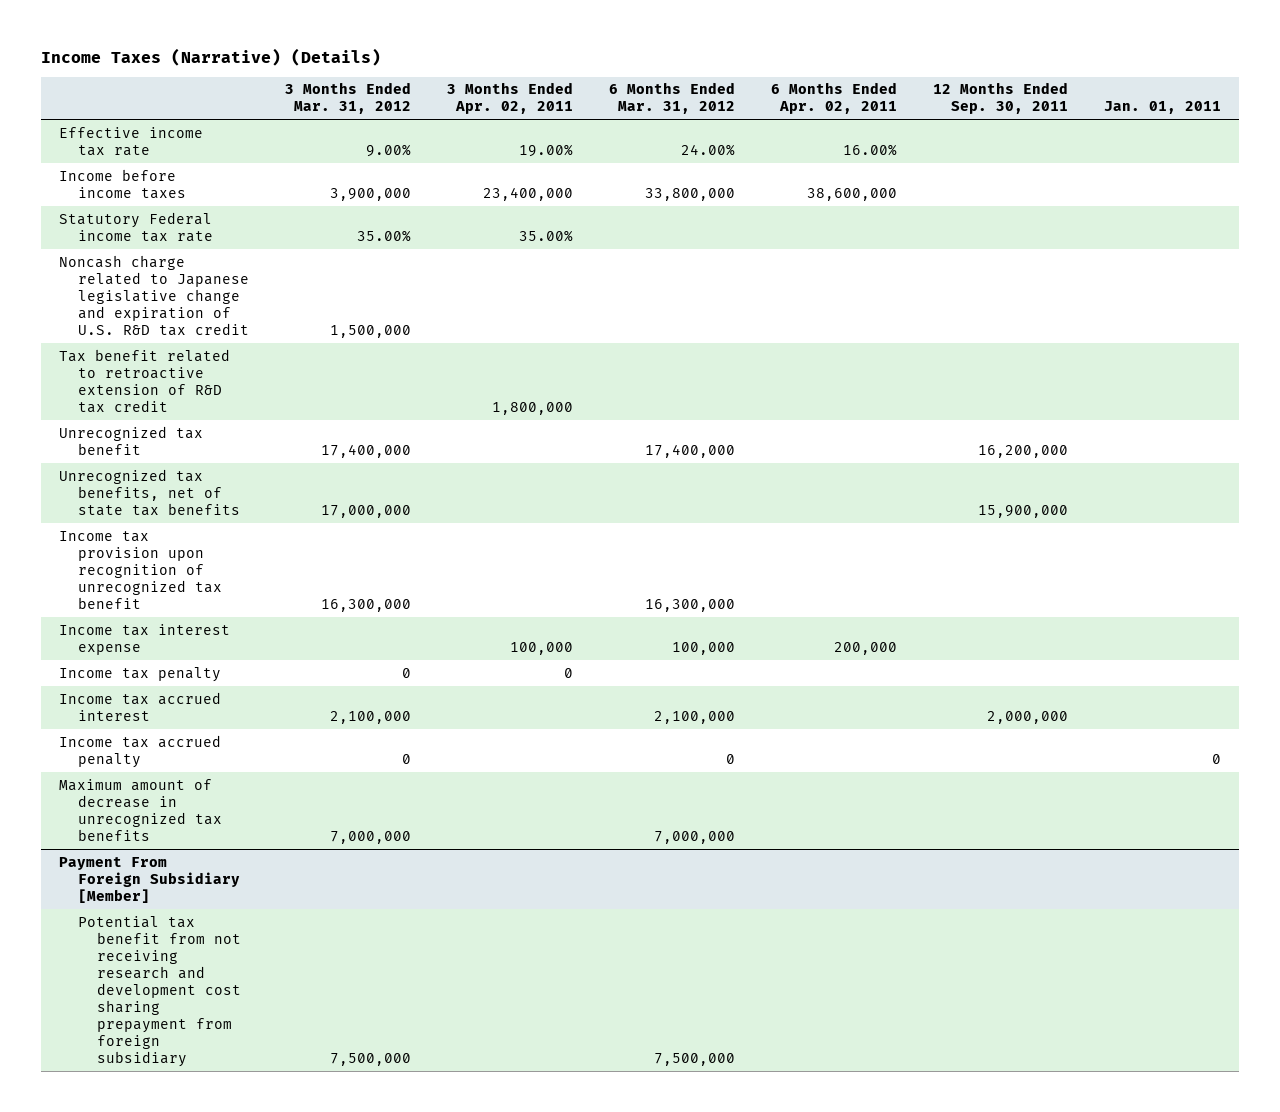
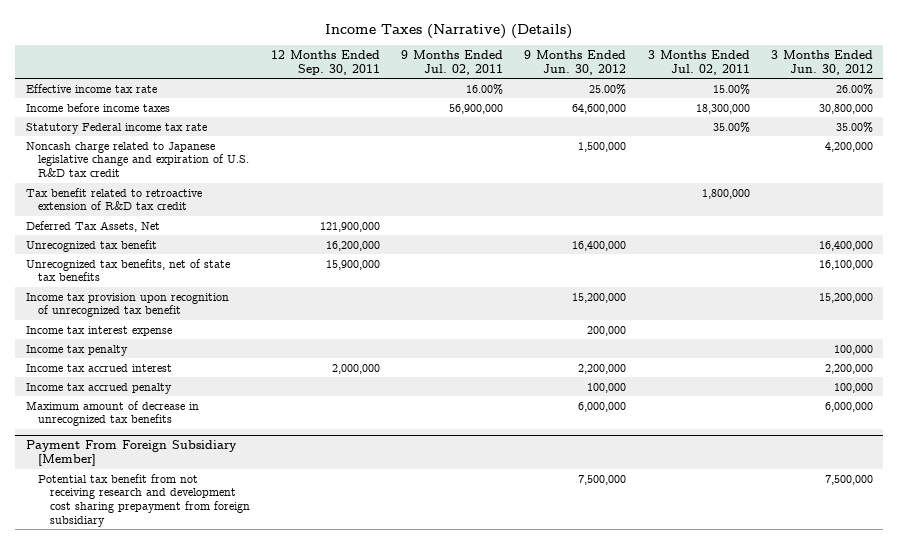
[284,82,411,115] 3 Months Ended Mar. 31, 2012 -> none
[446,82,573,115] 3 Months Ended Apr. 02, 2011 -> none
[608,82,735,115] 6 Months Ended Mar. 31, 2012 -> none
[770,82,897,115] 6 Months Ended Apr. 02, 2011 -> none
[1103,101,1221,115] Jan. 01, 2011 -> none
none -> [401,49,504,75] 9 Months Ended Jul. 02, 2011
none -> [524,49,627,75] 9 Months Ended Jun. 30, 2012
none -> [647,49,750,75] 3 Months Ended Jul. 02, 2011
none -> [770,49,873,75] 3 Months Ended Jun. 30, 2012
none -> [25,220,160,232] Deferred Tax Assets, Net

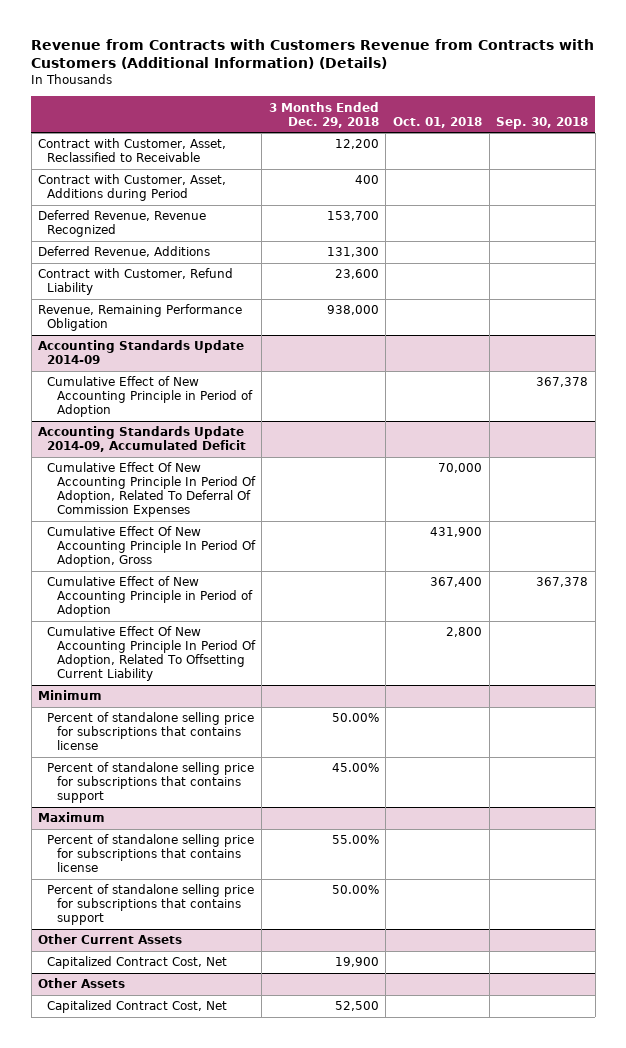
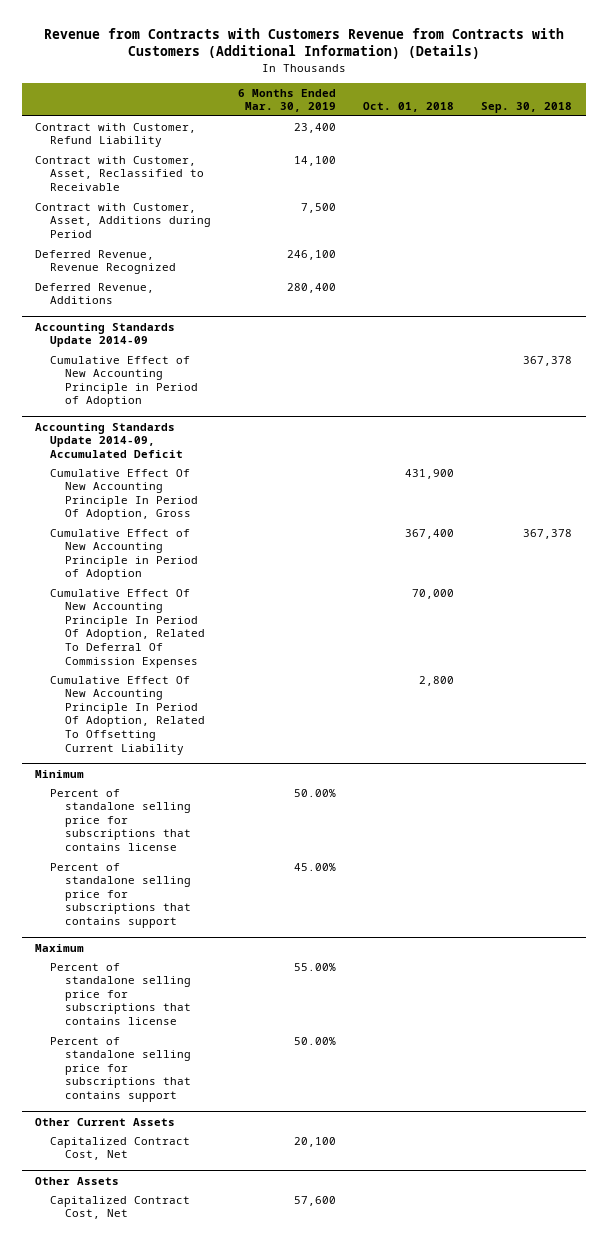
[268,101,379,128] 3 Months Ended Dec. 29, 2018 -> none
none -> [238,88,337,113] 6 Months Ended Mar. 30, 2019
[38,268,234,296] Contract with Customer, Refund Liability -> [35,122,197,148] Contract with Customer, Refund Liability
[38,304,243,332] Revenue, Remaining Performance Obligation -> none
[47,462,256,518] Cumulative Effect Of New Accounting Principle In Period Of Adoption, Related To Deferral Of Commission Expenses -> [50,588,206,668] Cumulative Effect Of New Accounting Principle In Period Of Adoption, Related To Deferral Of Commission Expenses

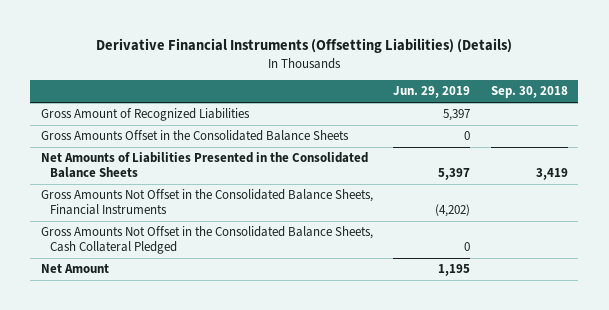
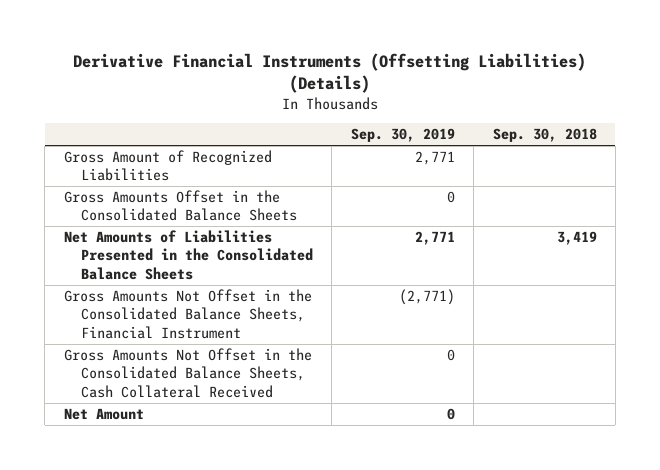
[393,86,471,99] Jun. 29, 2019 -> none
none -> [350,128,455,143] Sep. 30, 2019
[40,189,373,215] Gross Amounts Not Offset in the Consolidated Balance Sheets, Financial Instruments -> [63,289,312,339] Gross Amounts Not Offset in the Consolidated Balance Sheets, Financial Instrument
[40,226,373,254] Gross Amounts Not Offset in the Consolidated Balance Sheets, Cash Collateral Pledged -> [63,348,312,398] Gross Amounts Not Offset in the Consolidated Balance Sheets, Cash Collateral Received

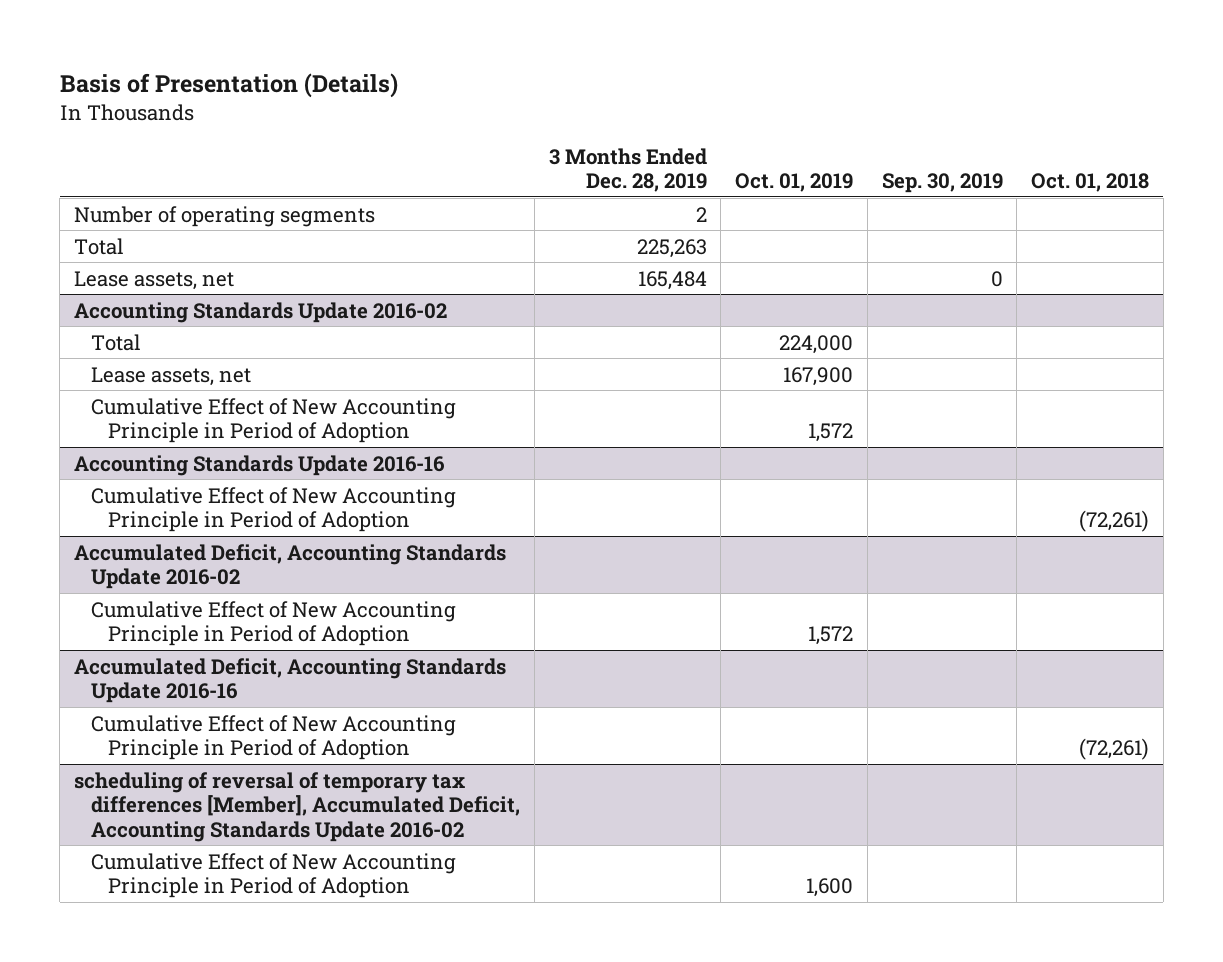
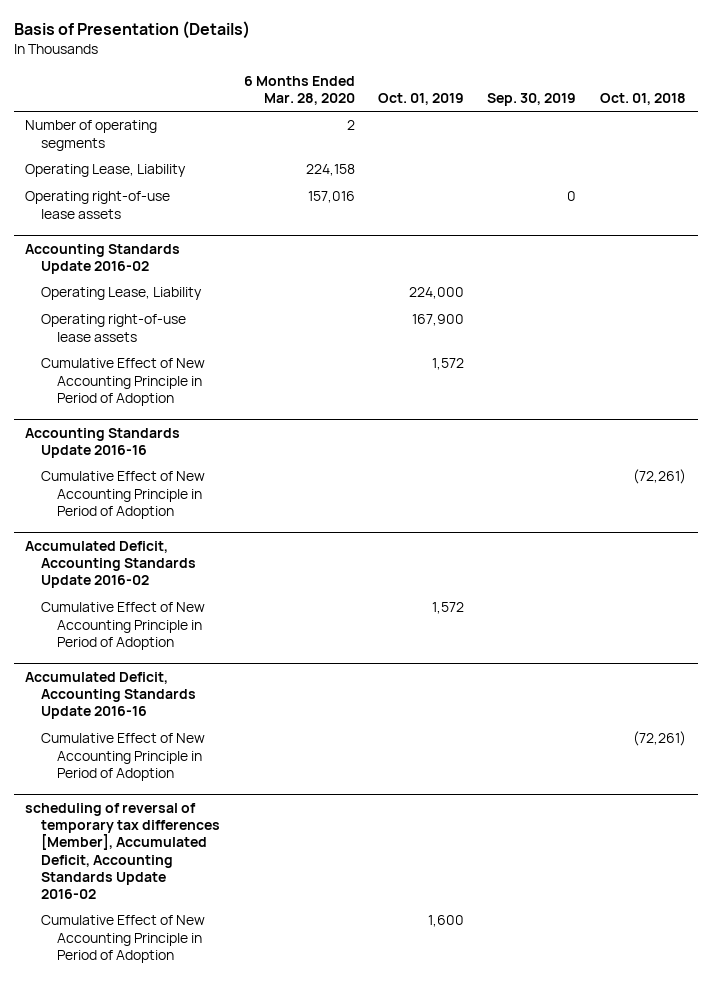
[548,147,707,193] 3 Months Ended Dec. 28, 2019 -> none
none -> [243,75,355,105] 6 Months Ended Mar. 28, 2020
[74,237,125,255] Total -> [25,164,187,178] Operating Lease, Liability
[74,270,235,290] Lease assets, net -> [25,191,171,219] Operating right-of-use lease assets
[91,333,142,351] Total -> [41,287,203,301] Operating Lease, Liability
[91,366,252,386] Lease assets, net -> [41,314,187,342] Operating right-of-use lease assets

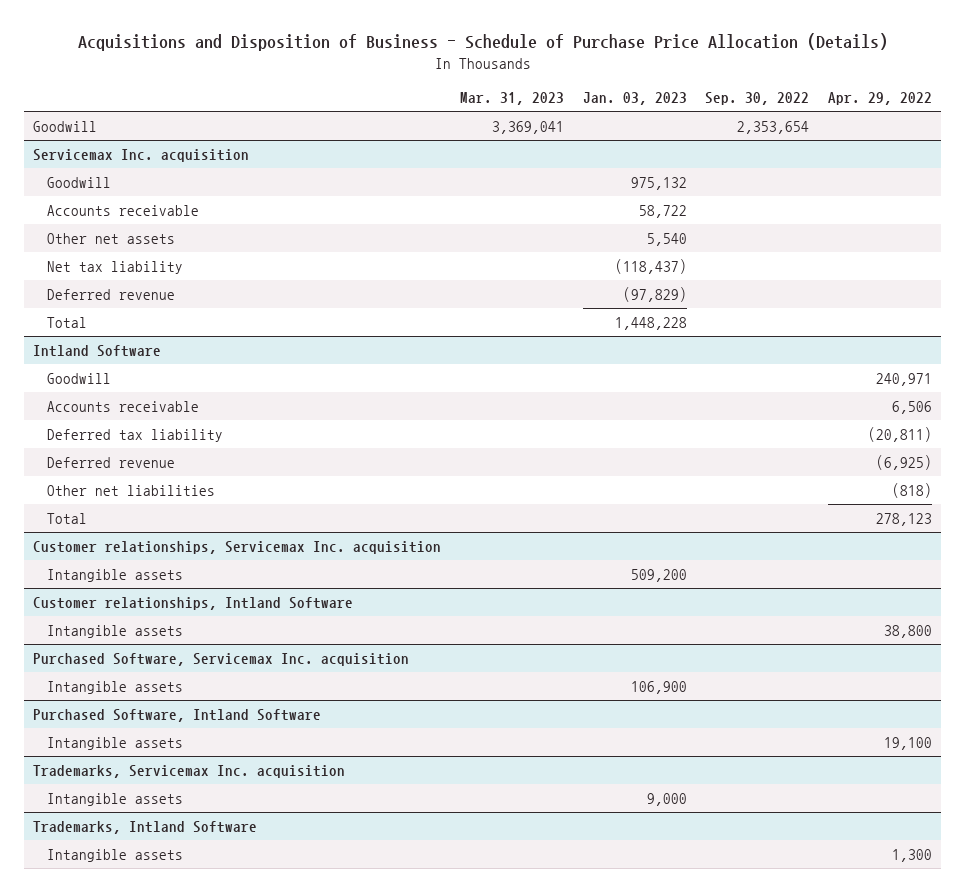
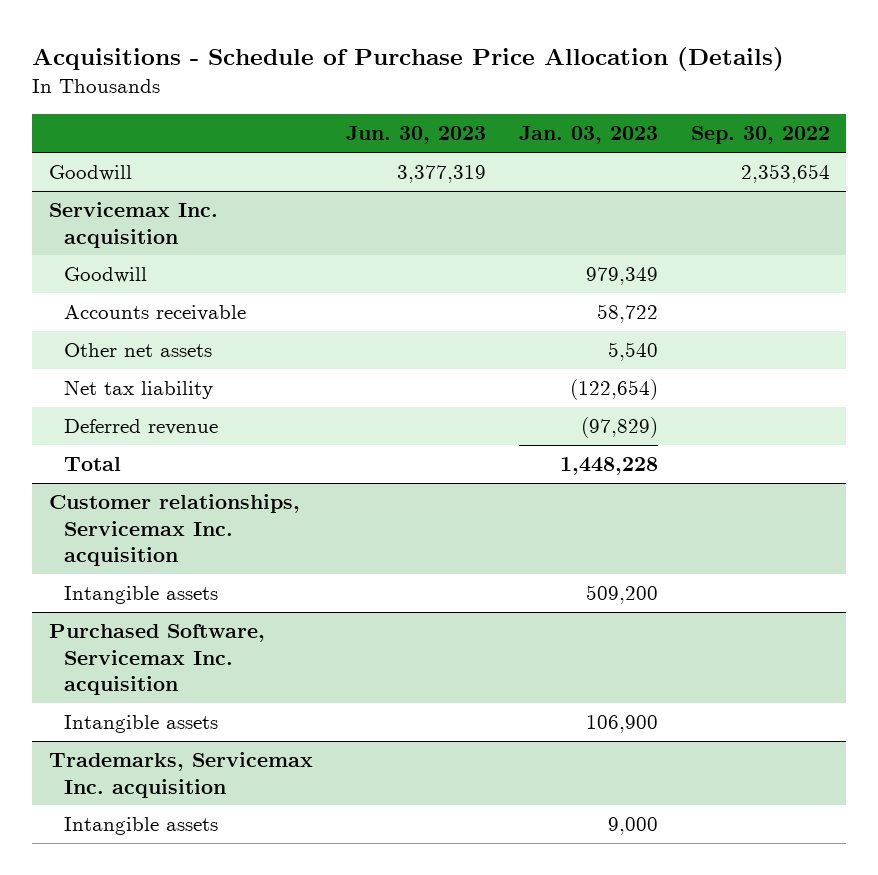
[77,33,888,52] Acquisitions and Disposition of Business - Schedule of Purchase Price Allocation (Details) -> [31,46,784,71] Acquisitions - Schedule of Purchase Price Allocation (Details)
[459,91,564,105] Mar. 31, 2023 -> none
[827,91,932,105] Apr. 29, 2022 -> none
none -> [345,126,486,145] Jun. 30, 2023
[630,177,687,191] 975,132 -> [585,267,658,286] 979,349
[614,259,687,275] (118,437) -> [569,379,658,401] (122,654)
[33,345,162,358] Intland Software -> none
[47,373,112,385] Goodwill -> none
[47,401,200,413] Accounts receivable -> none
[47,429,224,443] Deferred tax liability -> none
[47,457,176,469] Deferred revenue -> none
[47,485,216,497] Other net liabilities -> none
[47,513,88,525] Total -> none
[33,597,354,611] Customer relationships, Intland Software -> none
[47,625,184,639] Intangible assets -> none
[33,709,322,723] Purchased Software, Intland Software -> none
[47,737,184,751] Intangible assets -> none
[33,821,258,835] Trademarks, Intland Software -> none
[47,849,184,863] Intangible assets -> none

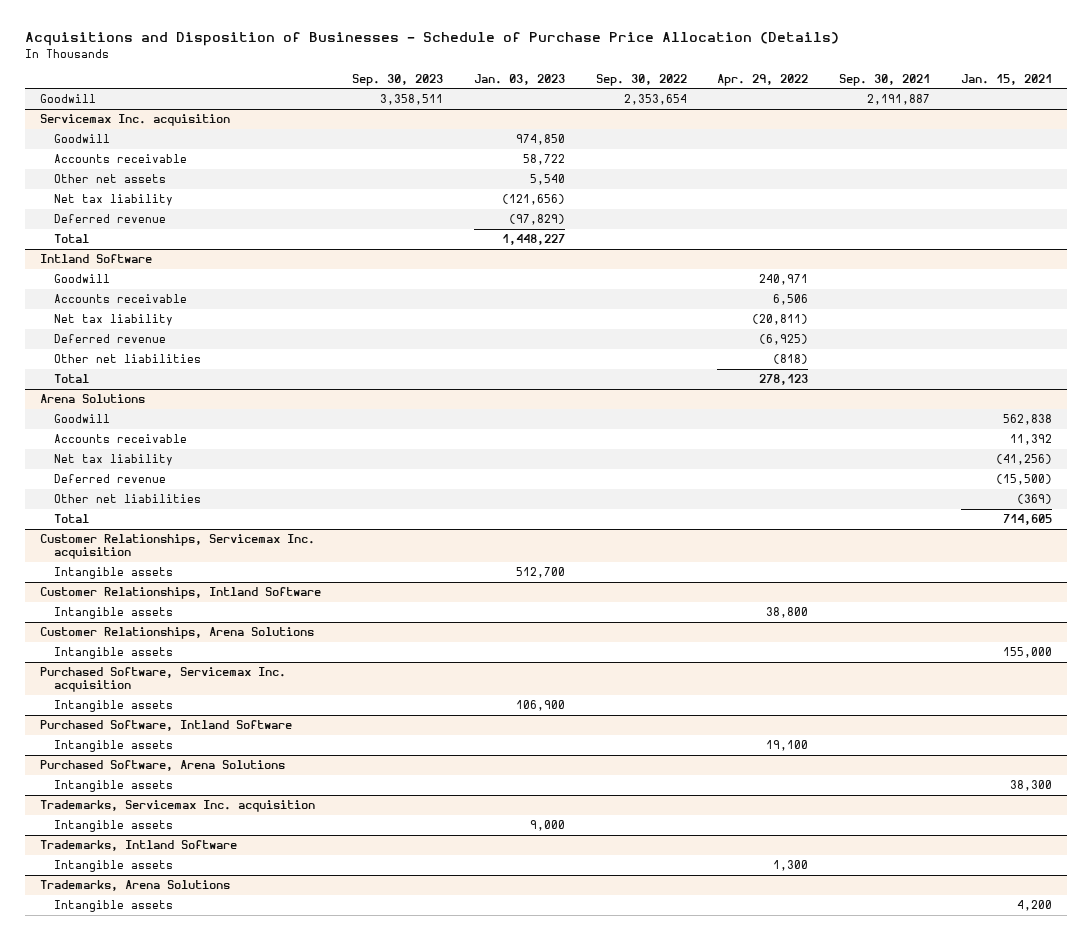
[31,46,784,71] Acquisitions - Schedule of Purchase Price Allocation (Details) -> [25,32,840,47] Acquisitions and Disposition of Businesses - Schedule of Purchase Price Allocation (Details)
[345,126,486,145] Jun. 30, 2023 -> none
none -> [352,73,444,86] Sep. 30, 2023
none -> [717,73,809,86] Apr. 29, 2022
none -> [838,73,930,86] Sep. 30, 2021
none -> [960,73,1052,85] Jan. 15, 2021
[585,267,658,286] 979,349 -> [515,134,565,146] 974,850
[569,379,658,401] (122,654) -> [501,194,565,206] (121,656)
[559,457,658,476] 1,448,228 -> [501,234,565,246] 1,448,227
none -> [40,254,153,264] Intland Software
none -> [53,274,110,284] Goodwill
none -> [53,294,187,304] Accounts receivable
none -> [53,314,173,327] Net tax liability
none -> [53,334,166,344] Deferred revenue
none -> [53,354,201,364] Other net liabilities
none -> [53,374,89,384] Total
none -> [40,394,146,404] Arena Solutions
none -> [53,414,110,424] Goodwill
none -> [53,434,187,444] Accounts receivable
none -> [53,454,173,467] Net tax liability
none -> [53,474,166,484] Deferred revenue
none -> [53,494,201,504] Other net liabilities
none -> [53,514,89,524] Total
[48,494,300,566] Customer relationships, Servicemax Inc. acquisition -> [40,534,316,560] Customer Relationships, Servicemax Inc. acquisition
[585,585,658,605] 509,200 -> [515,567,565,579] 512,700
none -> [40,587,322,600] Customer Relationships, Intland Software
none -> [53,607,173,620] Intangible assets
none -> [40,627,315,640] Customer Relationships, Arena Solutions
none -> [53,647,173,660] Intangible assets
none -> [40,720,293,732] Purchased Software, Intland Software
none -> [53,740,173,753] Intangible assets
none -> [40,760,286,772] Purchased Software, Arena Solutions
none -> [53,780,173,793] Intangible assets
none -> [40,840,238,852] Trademarks, Intland Software
none -> [53,860,173,873] Intangible assets
none -> [40,880,231,892] Trademarks, Arena Solutions
none -> [53,900,173,913] Intangible assets

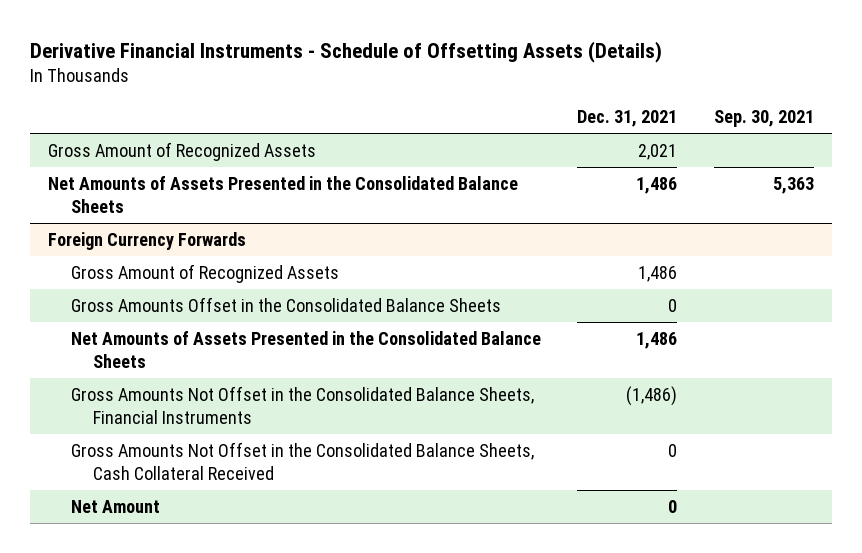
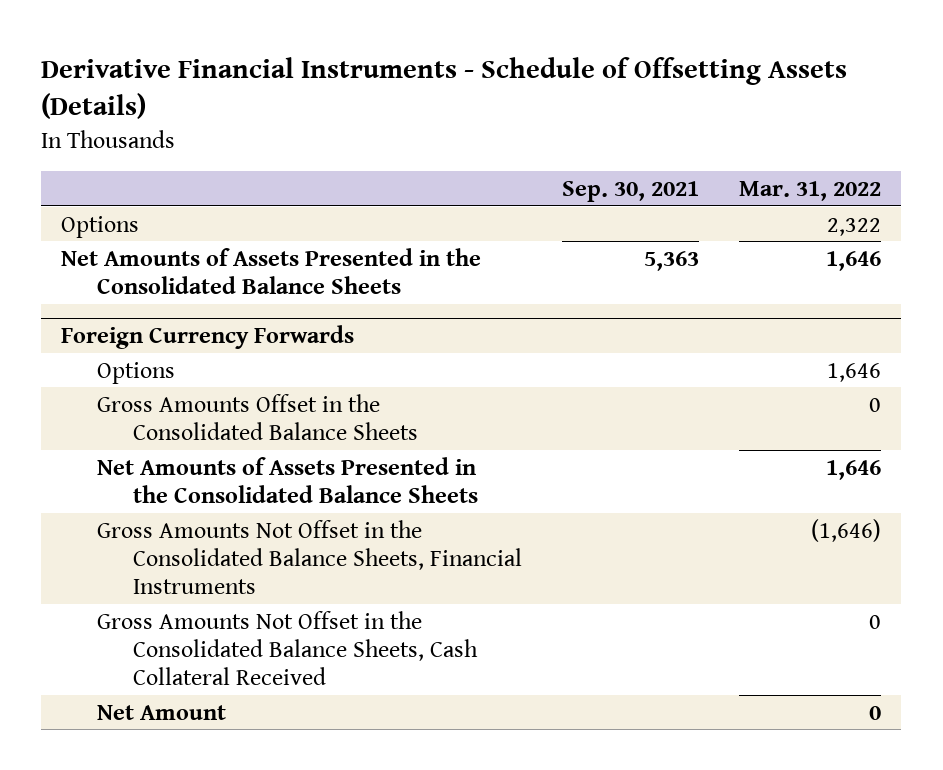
[577,110,678,128] Dec. 31, 2021 -> none
none -> [739,180,882,201] Mar. 31, 2022
[48,141,317,161] Gross Amount of Recognized Assets -> [61,215,140,238] Options
[70,263,339,283] Gross Amount of Recognized Assets -> [97,361,176,384] Options

